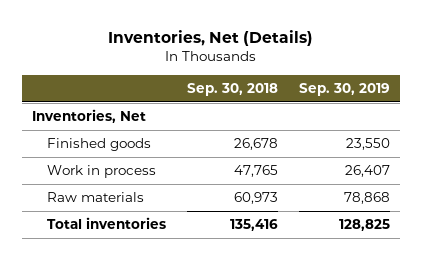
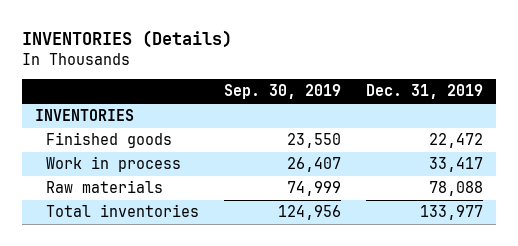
[108,30,314,47] Inventories, Net (Details) -> [22,29,233,48] INVENTORIES (Details)
[187,82,279,96] Sep. 30, 2018 -> none
none -> [366,84,484,100] Dec. 31, 2019
[32,109,147,124] Inventories, Net -> [34,109,134,122] INVENTORIES
[343,192,390,205] 78,868 -> [286,181,341,197] 74,999
[338,219,390,232] 128,825 -> [277,205,341,221] 124,956

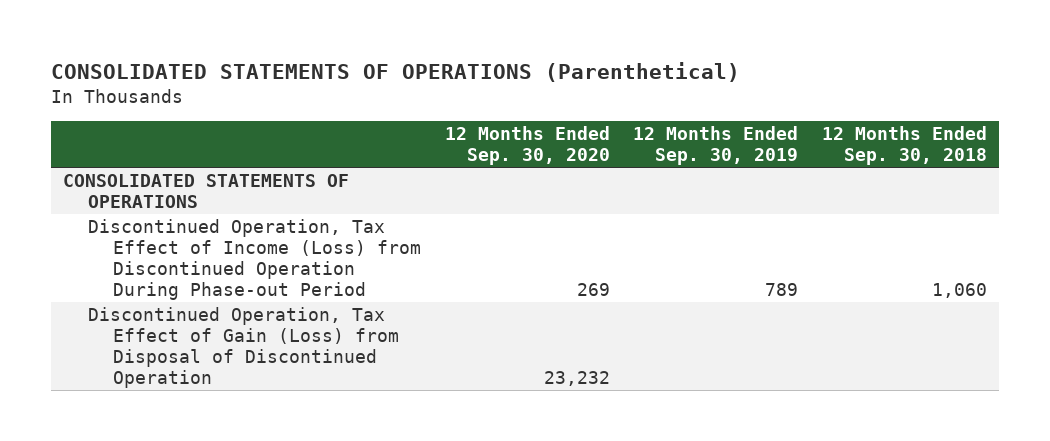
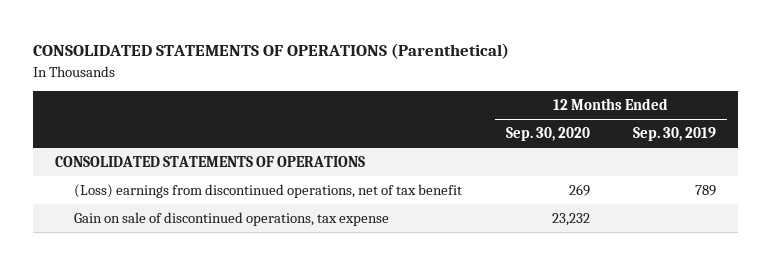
[821,126,987,166] 12 Months Ended Sep. 30, 2018 -> none
[88,219,422,300] Discontinued Operation, Tax Effect of Income (Loss) from Discontinued Operation During Phase-out Period -> [74,184,463,199] (Loss) earnings from discontinued operations, net of tax benefit
[88,307,400,388] Discontinued Operation, Tax Effect of Gain (Loss) from Disposal of Discontinued Operation -> [74,212,390,227] Gain on sale of discontinued operations, tax expense

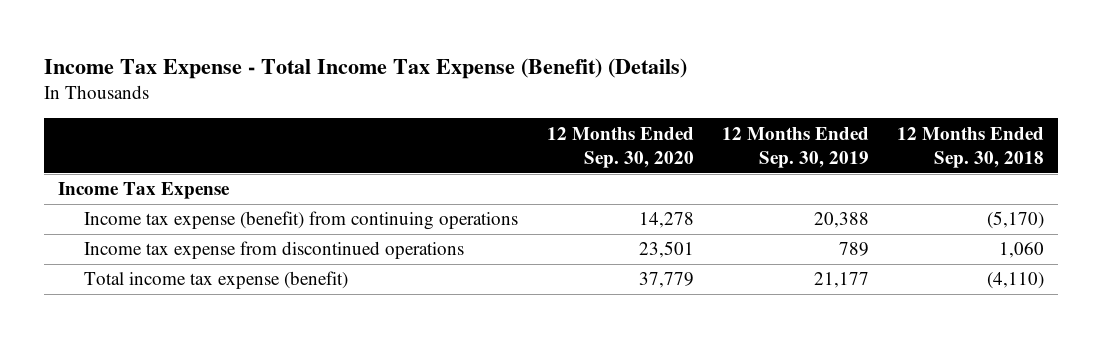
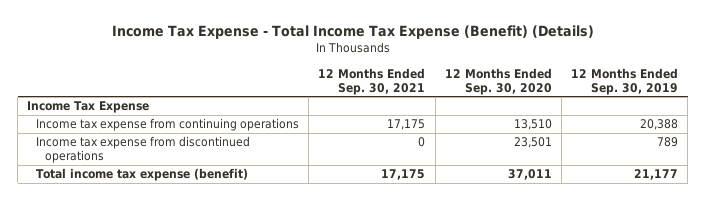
[897,126,1045,168] 12 Months Ended Sep. 30, 2018 -> none
none -> [318,67,426,95] 12 Months Ended Sep. 30, 2021
[84,211,519,231] Income tax expense (benefit) from continuing operations -> [36,118,300,132] Income tax expense from continuing operations
[638,212,694,229] 14,278 -> [513,119,552,131] 13,510
[638,272,694,289] 37,779 -> [507,169,552,181] 37,011

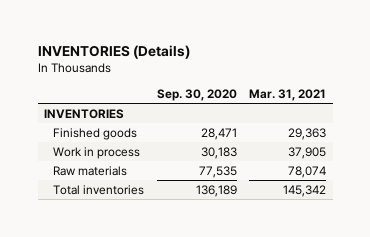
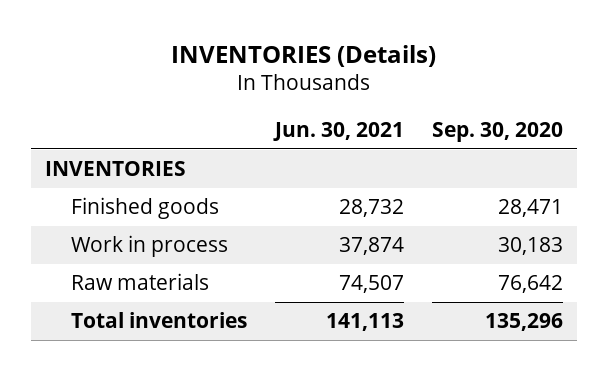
[249,89,327,102] Mar. 31, 2021 -> none
none -> [272,121,404,141] Jun. 30, 2021
[198,165,237,178] 77,535 -> [497,275,563,294] 76,642
[195,184,237,197] 136,189 -> [484,313,563,332] 135,296

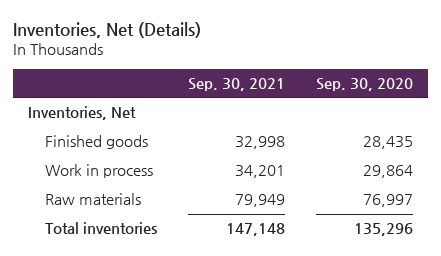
[170,44,436,67] INVENTORIES (Details) -> [12,22,201,39] Inventories, Net (Details)
[272,121,404,141] Jun. 30, 2021 -> none
none -> [187,77,285,91] Sep. 30, 2021
[44,161,186,177] INVENTORIES -> [28,106,137,121] Inventories, Net
[497,199,563,218] 28,471 -> [362,136,413,150] 28,435
[497,237,563,256] 30,183 -> [362,165,413,179] 29,864
[497,275,563,294] 76,642 -> [362,194,413,208] 76,997

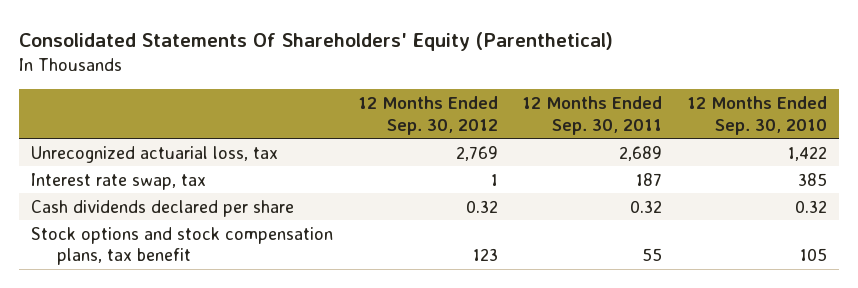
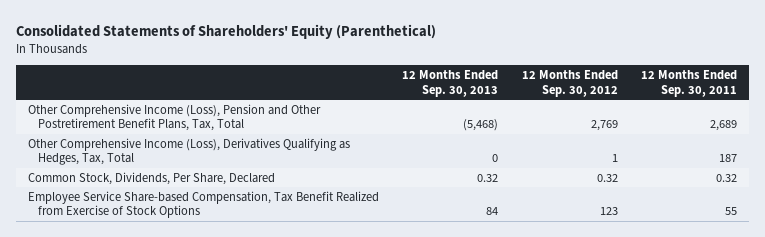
[19,31,614,51] Consolidated Statements Of Shareholders' Equity (Parenthetical) -> [16,23,437,39] Consolidated Statements of Shareholders' Equity (Parenthetical)
[686,95,827,135] 12 Months Ended Sep. 30, 2010 -> none
none -> [402,70,499,97] 12 Months Ended Sep. 30, 2013
[31,145,279,163] Unrecognized actuarial loss, tax -> [27,103,321,132] Other Comprehensive Income (Loss), Pension and Other Postretirement Benefit Plans, Tax, Total
[31,172,207,190] Interest rate swap, tax -> [27,137,350,166] Other Comprehensive Income (Loss), Derivatives Qualifying as Hedges, Tax, Total
[31,199,295,217] Cash dividends declared per share -> [27,171,275,185] Common Stock, Dividends, Per Share, Declared
[31,226,334,266] Stock options and stock compensation plans, tax benefit -> [27,190,379,219] Employee Service Share-based Compensation, Tax Benefit Realized from Exercise of Stock Options

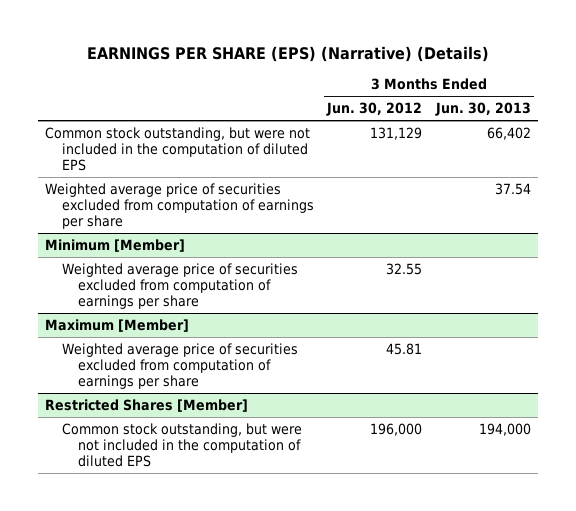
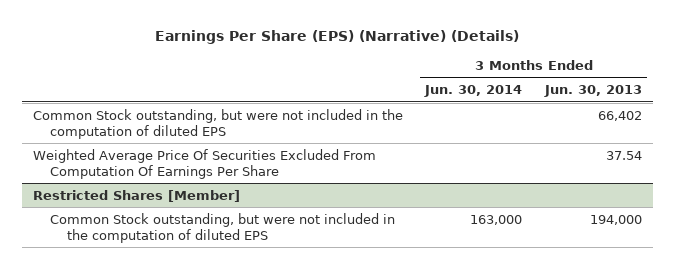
[86,45,489,62] EARNINGS PER SHARE (EPS) (Narrative) (Details) -> [155,29,520,44] Earnings Per Share (EPS) (Narrative) (Details)
[326,102,423,117] Jun. 30, 2012 -> none
none -> [424,85,523,98] Jun. 30, 2014
[44,238,185,252] Minimum [Member] -> none
[61,262,298,309] Weighted average price of securities excluded from computation of earnings per share -> none
[44,318,189,332] Maximum [Member] -> none
[61,342,298,389] Weighted average price of securities excluded from computation of earnings per share -> none
[44,126,310,171] Common stock outstanding, but were not included in the computation of diluted EPS -> [32,108,403,139] Common Stock outstanding, but were not included in the computation of diluted EPS
[44,182,314,229] Weighted average price of securities excluded from computation of earnings per share -> [32,148,376,179] Weighted Average Price Of Securities Excluded From Computation Of Earnings Per Share
[61,422,302,467] Common stock outstanding, but were not included in the computation of diluted EPS -> [49,212,395,243] Common Stock outstanding, but were not included in the computation of diluted EPS

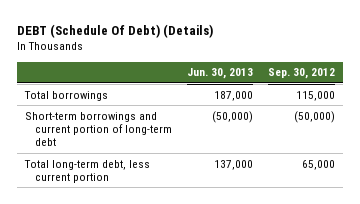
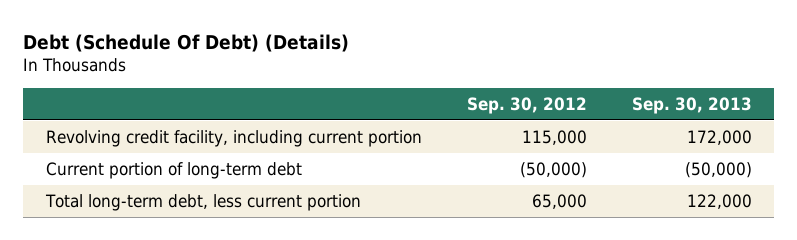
[17,24,214,39] DEBT (Schedule Of Debt) (Details) -> [23,33,350,52] Debt (Schedule Of Debt) (Details)
[186,68,253,80] Jun. 30, 2013 -> none
none -> [631,96,752,114] Sep. 30, 2013
[23,90,108,101] Total borrowings -> [45,129,422,147] Revolving credit facility, including current portion
[24,111,172,147] Short-term borrowings and current portion of long-term debt -> [45,161,302,179] Current portion of long-term debt

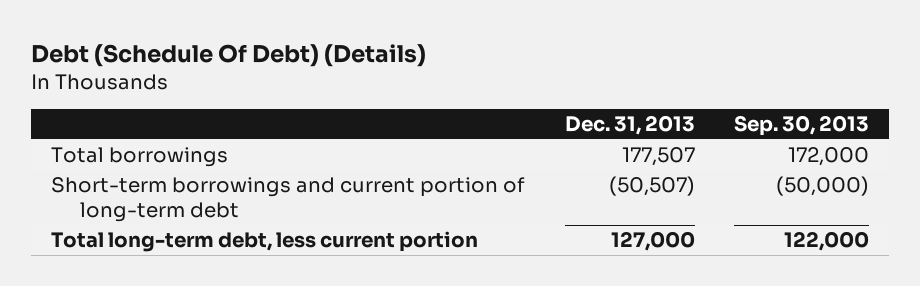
[466,96,587,114] Sep. 30, 2012 -> none
none -> [564,114,695,135] Dec. 31, 2013
[45,129,422,147] Revolving credit facility, including current portion -> [51,147,229,168] Total borrowings
[45,161,302,179] Current portion of long-term debt -> [51,177,526,222] Short-term borrowings and current portion of long-term debt

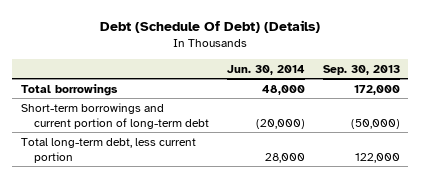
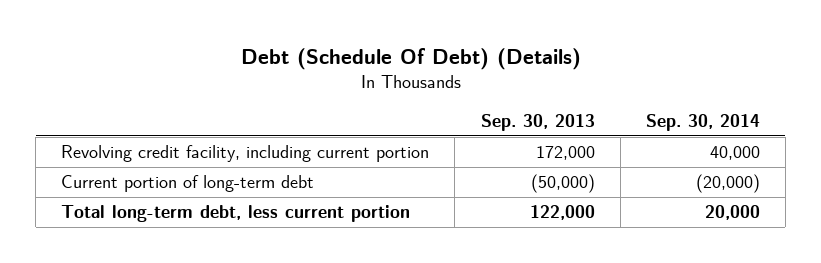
[226,64,305,75] Jun. 30, 2014 -> none
none -> [645,114,760,132] Sep. 30, 2014
[20,83,118,96] Total borrowings -> [61,145,430,163] Revolving credit facility, including current portion
[20,102,210,129] Short-term borrowings and current portion of long-term debt -> [61,175,315,193] Current portion of long-term debt

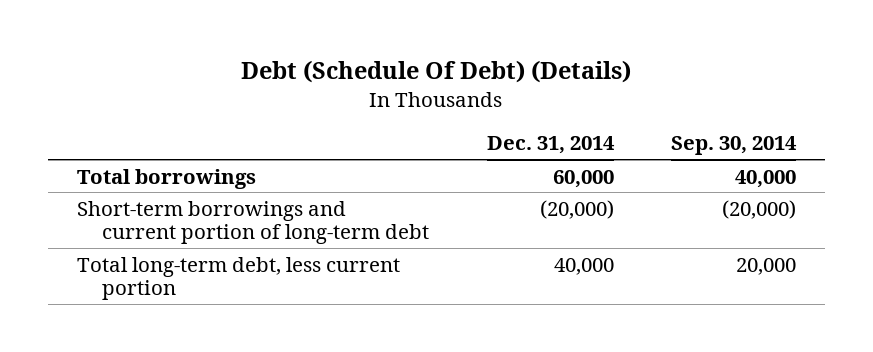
[480,114,595,132] Sep. 30, 2013 -> none
none -> [486,136,615,155] Dec. 31, 2014
[61,145,430,163] Revolving credit facility, including current portion -> [76,168,256,189] Total borrowings
[61,175,315,193] Current portion of long-term debt -> [76,200,430,245] Short-term borrowings and current portion of long-term debt

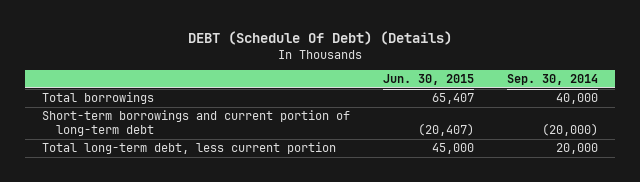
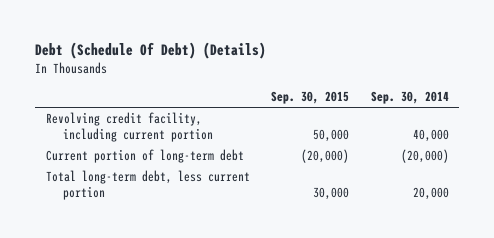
[187,30,452,45] DEBT (Schedule Of Debt) (Details) -> [34,42,266,60] Debt (Schedule Of Debt) (Details)
[382,74,474,86] Jun. 30, 2015 -> none
none -> [271,91,350,105] Sep. 30, 2015
[41,92,154,105] Total borrowings -> [45,112,214,142] Revolving credit facility, including current portion
[41,110,350,136] Short-term borrowings and current portion of long-term debt -> [45,149,244,164] Current portion of long-term debt

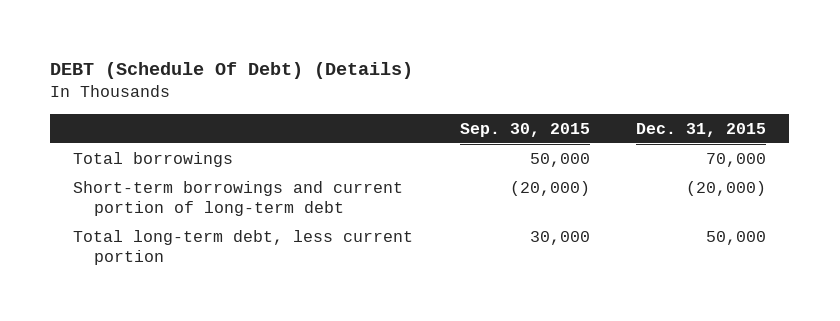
[34,42,266,60] Debt (Schedule Of Debt) (Details) -> [50,62,414,80] DEBT (Schedule Of Debt) (Details)
[370,91,449,105] Sep. 30, 2014 -> none
none -> [636,122,767,137] Dec. 31, 2015
[45,112,214,142] Revolving credit facility, including current portion -> [73,151,234,167] Total borrowings
[45,149,244,164] Current portion of long-term debt -> [73,180,404,216] Short-term borrowings and current portion of long-term debt

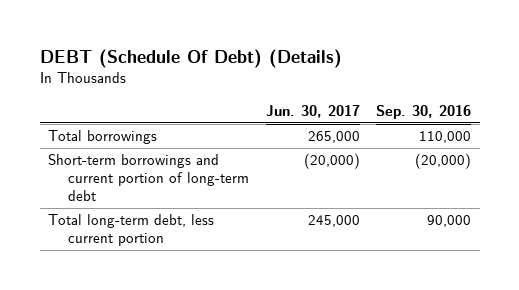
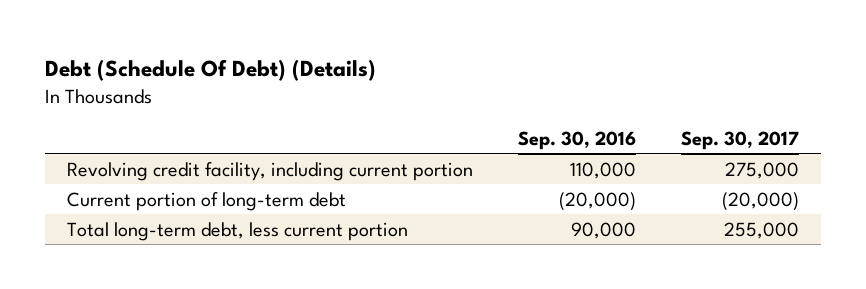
[39,48,342,68] DEBT (Schedule Of Debt) (Details) -> [44,59,376,82] Debt (Schedule Of Debt) (Details)
[265,104,360,118] Jun. 30, 2017 -> none
none -> [680,130,799,150] Sep. 30, 2017
[47,130,157,145] Total borrowings -> [67,161,474,181] Revolving credit facility, including current portion
[47,154,250,202] Short-term borrowings and current portion of long-term debt -> [67,191,347,211] Current portion of long-term debt

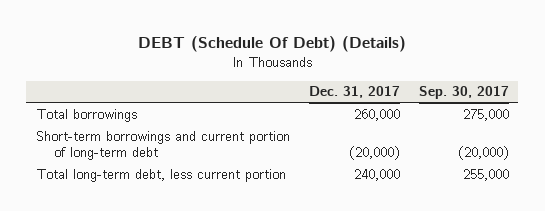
[44,59,376,82] Debt (Schedule Of Debt) (Details) -> [138,36,407,53] DEBT (Schedule Of Debt) (Details)
[517,130,636,150] Sep. 30, 2016 -> none
none -> [308,86,400,99] Dec. 31, 2017
[67,161,474,181] Revolving credit facility, including current portion -> [35,108,137,122] Total borrowings
[67,191,347,211] Current portion of long-term debt -> [35,130,290,161] Short-term borrowings and current portion of long-term debt

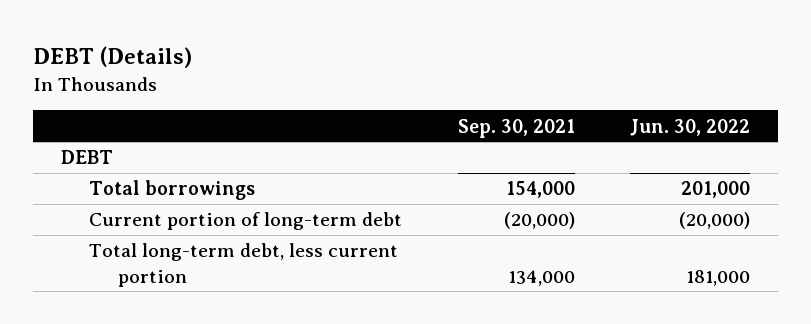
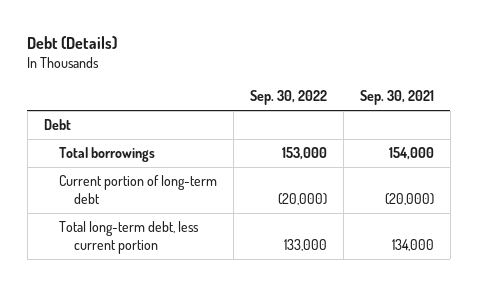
[33,46,193,69] DEBT (Details) -> [27,36,118,50] Debt (Details)
[629,118,750,136] Jun. 30, 2022 -> none
none -> [249,90,327,106] Sep. 30, 2022
[61,150,114,165] DEBT -> [43,119,71,131] Debt

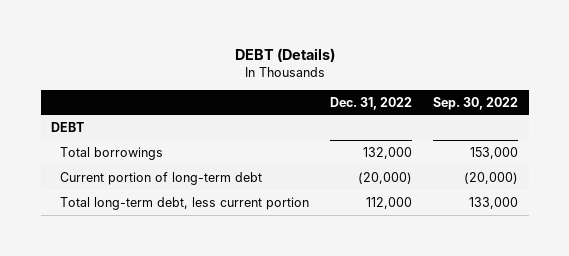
[27,36,118,50] Debt (Details) -> [234,48,335,63] DEBT (Details)
[359,90,434,106] Sep. 30, 2021 -> none
none -> [330,96,413,110] Dec. 31, 2022
[43,119,71,131] Debt -> [51,121,85,132] DEBT

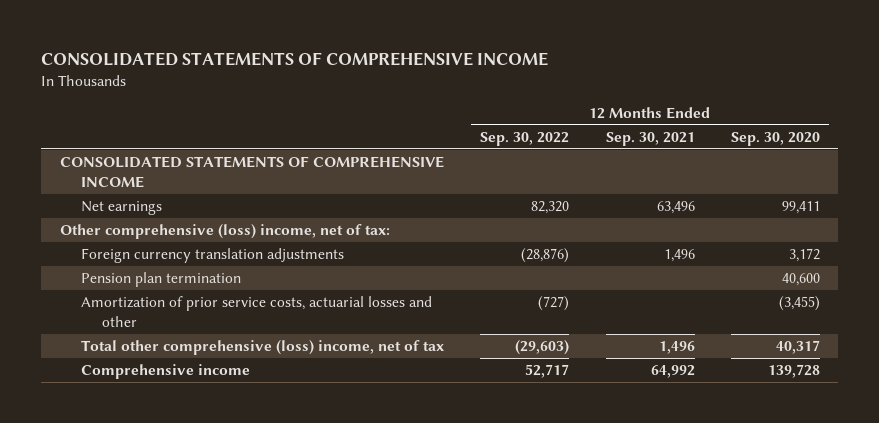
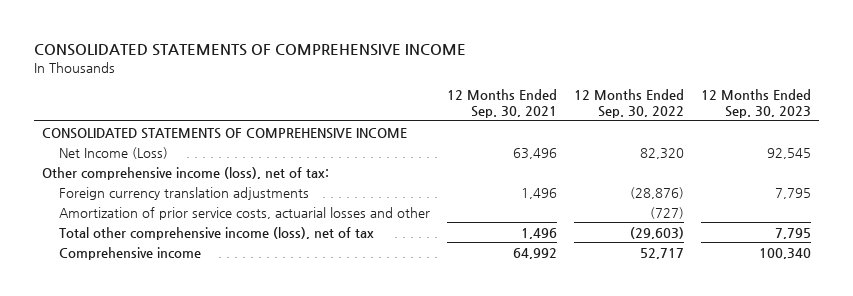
[730,131,820,146] Sep. 30, 2020 -> none
none -> [700,89,811,119] 12 Months Ended Sep. 30, 2023
[80,200,162,215] Net earnings -> [58,146,168,159] Net Income (Loss)
[59,223,390,239] Other comprehensive (loss) income, net of tax: -> [42,166,330,180] Other comprehensive income (loss), net of tax:
[80,271,241,287] Pension plan termination -> none
[80,339,444,355] Total other comprehensive (loss) income, net of tax -> [58,226,374,240] Total other comprehensive income (loss), net of tax

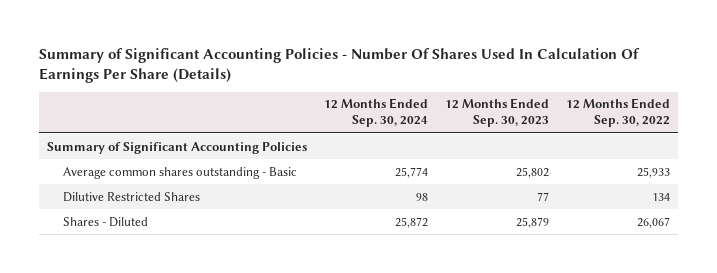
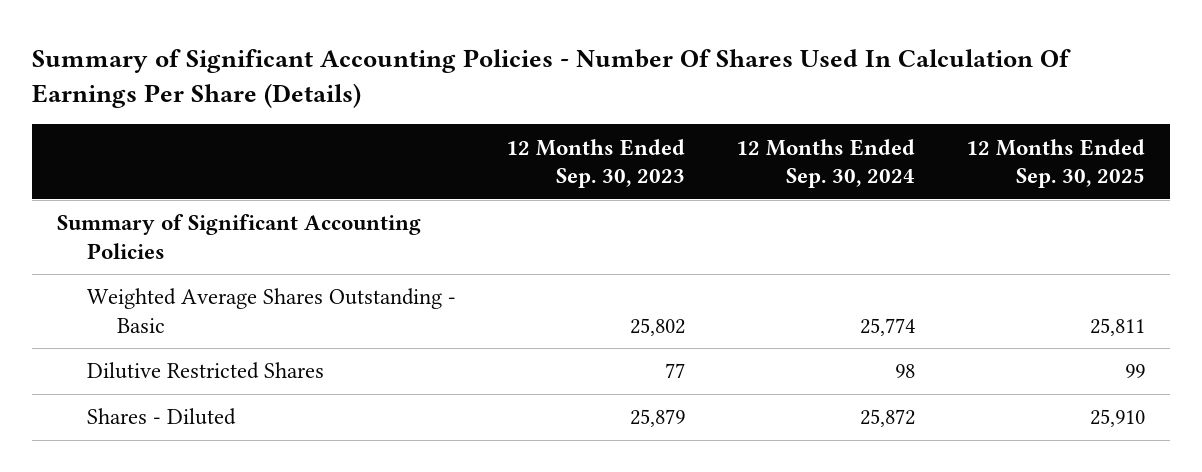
[565,98,670,128] 12 Months Ended Sep. 30, 2022 -> none
none -> [965,138,1145,189] 12 Months Ended Sep. 30, 2025
[63,166,298,179] Average common shares outstanding - Basic -> [86,288,456,333] Weighted Average Shares Outstanding - Basic

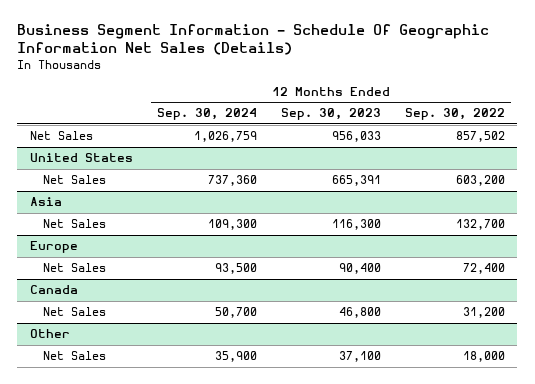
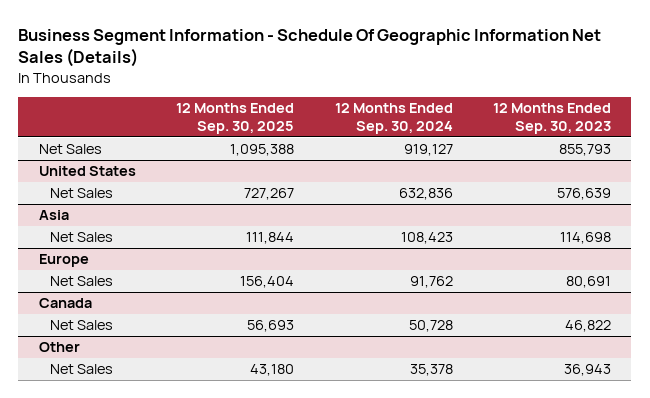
[405,108,506,121] Sep. 30, 2022 -> none
none -> [176,103,295,135] 12 Months Ended Sep. 30, 2025
[193,131,257,143] 1,026,759 -> [403,144,453,157] 919,127
[332,131,382,143] 956,033 -> [559,144,612,157] 855,793
[207,175,257,187] 737,360 -> [398,188,453,201] 632,836
[332,175,382,187] 665,391 -> [557,188,612,201] 576,639
[207,219,257,231] 109,300 -> [400,232,453,245] 108,423
[332,219,382,231] 116,300 -> [560,232,612,245] 114,698
[214,263,257,275] 93,500 -> [409,276,453,289] 91,762
[339,263,382,275] 90,400 -> [566,276,612,289] 80,691
[214,307,257,319] 50,700 -> [408,320,453,333] 50,728
[339,307,382,319] 46,800 -> [565,320,612,333] 46,822
[214,351,257,363] 35,900 -> [409,364,453,377] 35,378
[339,351,382,363] 37,100 -> [564,364,612,377] 36,943

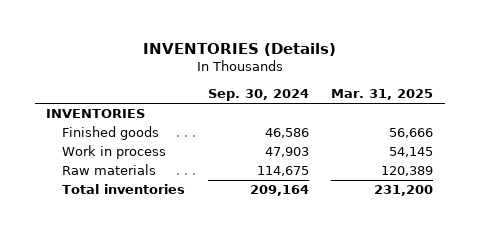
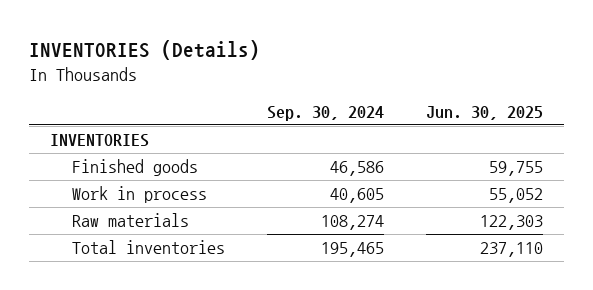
[331,89,434,101] Mar. 31, 2025 -> none
none -> [426,105,544,120] Jun. 30, 2025
[264,147,309,158] 47,903 -> [330,188,385,204] 40,605
[256,166,309,177] 114,675 -> [321,215,385,231] 108,274
[249,185,309,197] 209,164 -> [321,242,385,258] 195,465

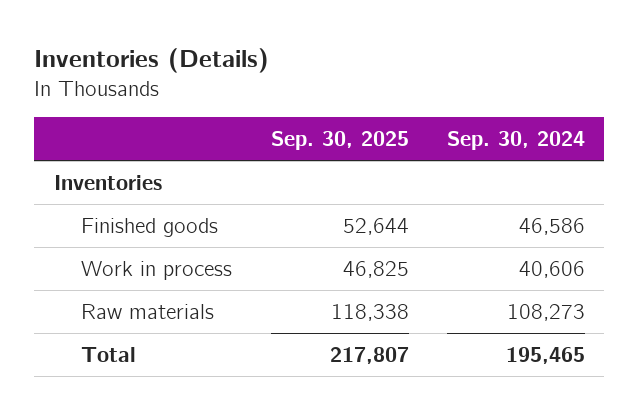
[28,39,260,60] INVENTORIES (Details) -> [34,48,270,74] Inventories (Details)
[426,105,544,120] Jun. 30, 2025 -> none
none -> [270,131,409,151] Sep. 30, 2025
[49,134,149,148] INVENTORIES -> [53,174,162,190] Inventories
[330,188,385,204] 40,605 -> [519,260,586,278] 40,606
[321,215,385,231] 108,274 -> [507,303,586,321] 108,273
[71,240,225,255] Total inventories -> [81,346,137,362] Total

